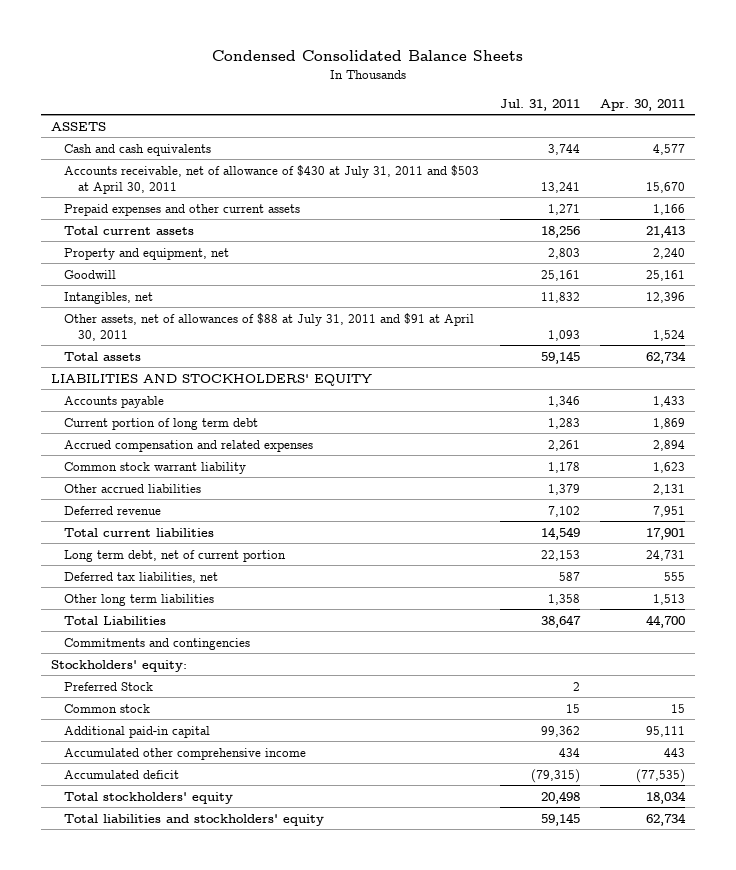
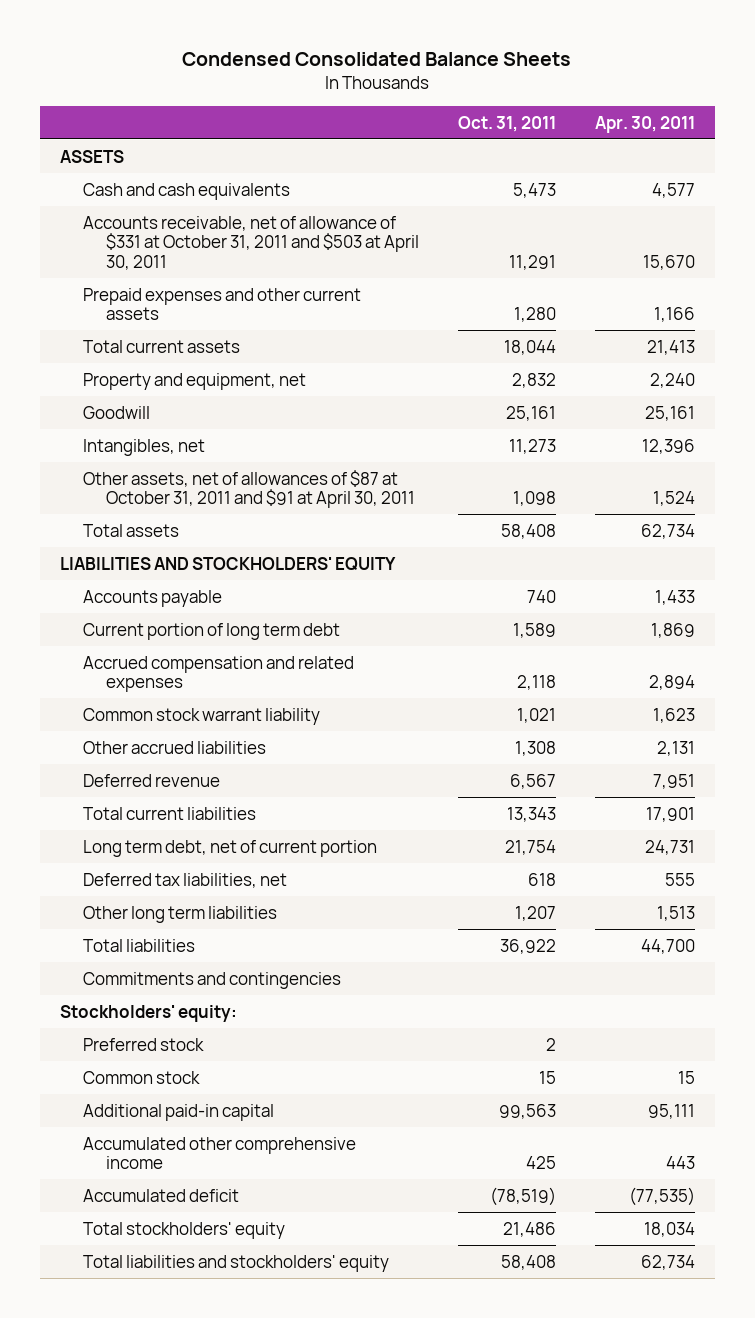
[499,98,580,111] Jul. 31, 2011 -> none
none -> [458,115,557,132] Oct. 31, 2011
[64,164,480,194] Accounts receivable, net of allowance of $430 at July 31, 2011 and $503 at April 30, 2011 -> [82,215,420,270] Accounts receivable, net of allowance of $331 at October 31, 2011 and $503 at April 30, 2011
[64,312,475,341] Other assets, net of allowances of $88 at July 31, 2011 and $91 at April 30, 2011 -> [82,469,416,509] Other assets, net of allowances of $87 at October 31, 2011 and $91 at April 30, 2011
[64,615,167,625] Total Liabilities -> [82,938,195,952] Total liabilities
[64,681,154,691] Preferred Stock -> [82,1037,204,1051] Preferred stock

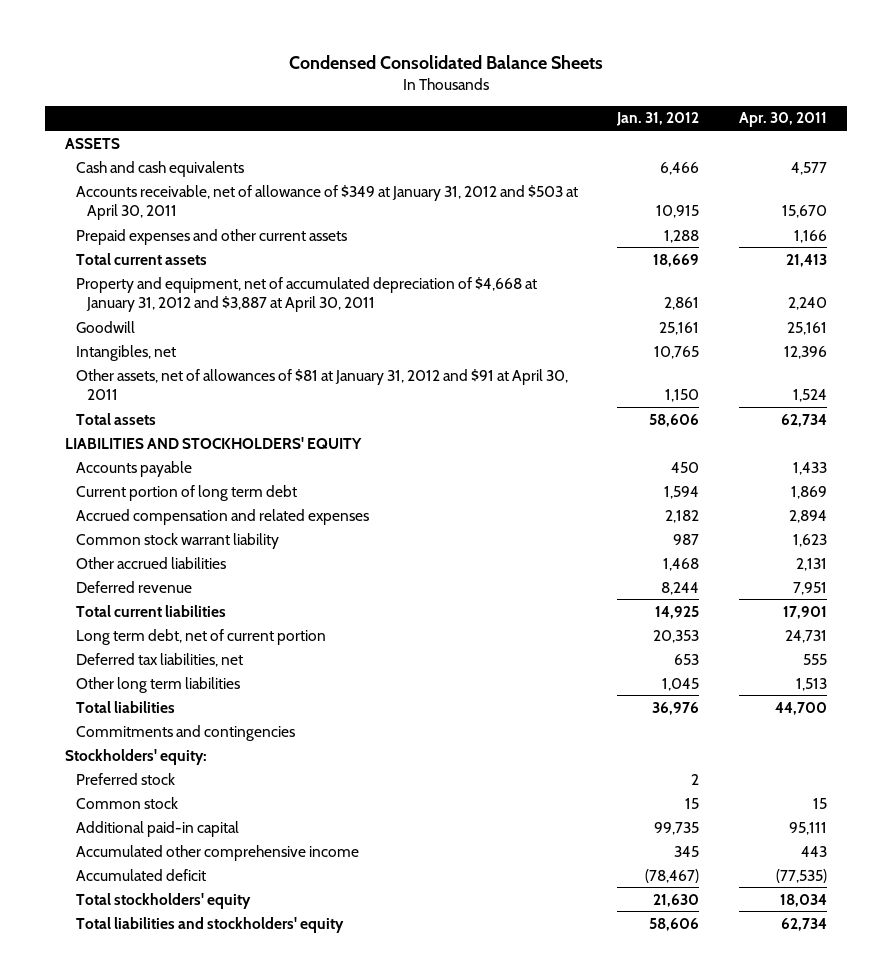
[458,115,557,132] Oct. 31, 2011 -> none
none -> [616,112,700,127] Jan. 31, 2012
[82,215,420,270] Accounts receivable, net of allowance of $331 at October 31, 2011 and $503 at April 30, 2011 -> [75,184,578,221] Accounts receivable, net of allowance of $349 at January 31, 2012 and $503 at April 30, 2011
[82,372,306,390] Property and equipment, net -> [75,276,537,313] Property and equipment, net of accumulated depreciation of $4,668 at January 31, 2012 and $3,887 at April 30, 2011
[82,469,416,509] Other assets, net of allowances of $87 at October 31, 2011 and $91 at April 30, 2011 -> [75,368,568,401] Other assets, net of allowances of $81 at January 31, 2012 and $91 at April 30, 2011

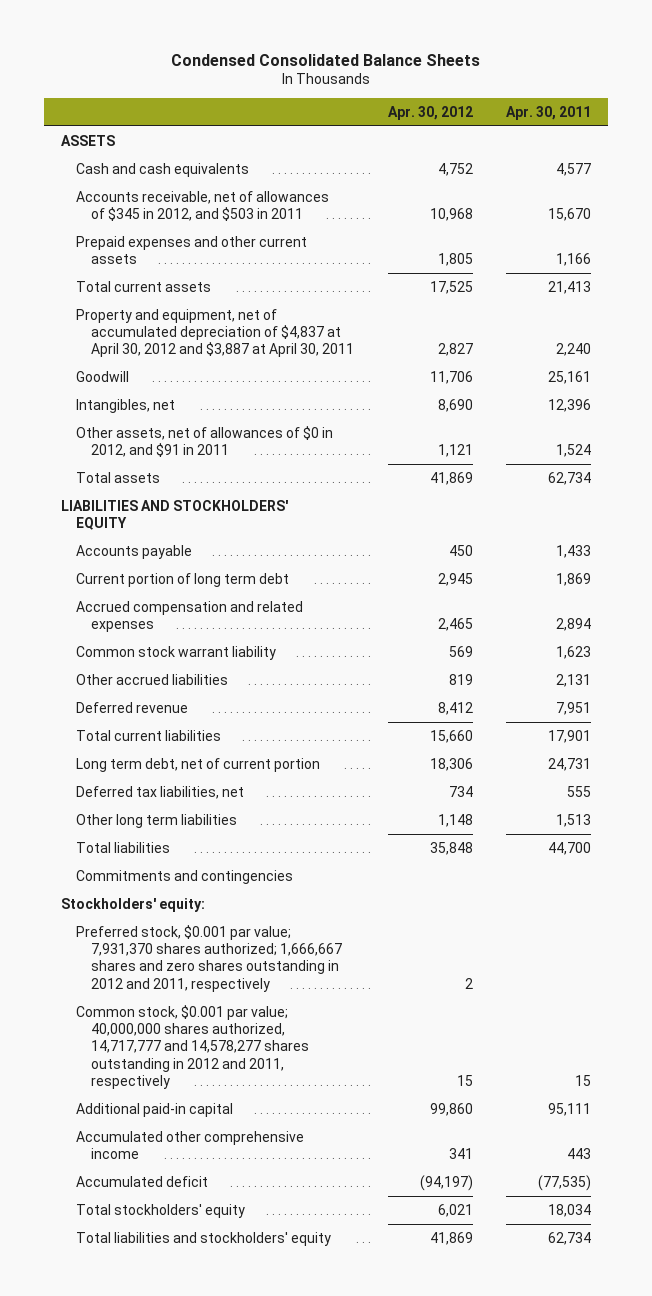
[616,112,700,127] Jan. 31, 2012 -> none
none -> [387,105,473,120] Apr. 30, 2012
[75,184,578,221] Accounts receivable, net of allowance of $349 at January 31, 2012 and $503 at April 30, 2011 -> [76,190,330,222] Accounts receivable, net of allowances of $345 in 2012, and $503 in 2011
[75,276,537,313] Property and equipment, net of accumulated depreciation of $4,668 at January 31, 2012 and $3,887 at April 30, 2011 -> [76,308,355,358] Property and equipment, net of accumulated depreciation of $4,837 at April 30, 2012 and $3,887 at April 30, 2011
[75,368,568,401] Other assets, net of allowances of $81 at January 31, 2012 and $91 at April 30, 2011 -> [76,425,334,458] Other assets, net of allowances of $0 in 2012, and $91 in 2011
[75,772,175,785] Preferred stock -> [76,924,343,992] Preferred stock, $0.001 par value; 7,931,370 shares authorized; 1,666,667 shares and zero shares outstanding in 2012 and 2011, respectively
[75,796,178,809] Common stock -> [76,1004,310,1090] Common stock, $0.001 par value; 40,000,000 shares authorized, 14,717,777 and 14,578,277 shares outstanding in 2012 and 2011, respectively

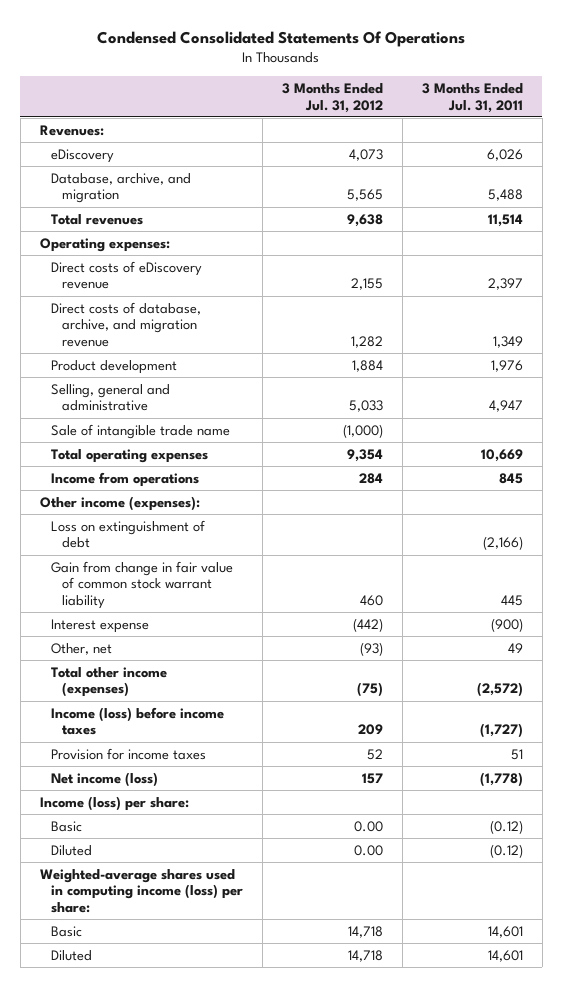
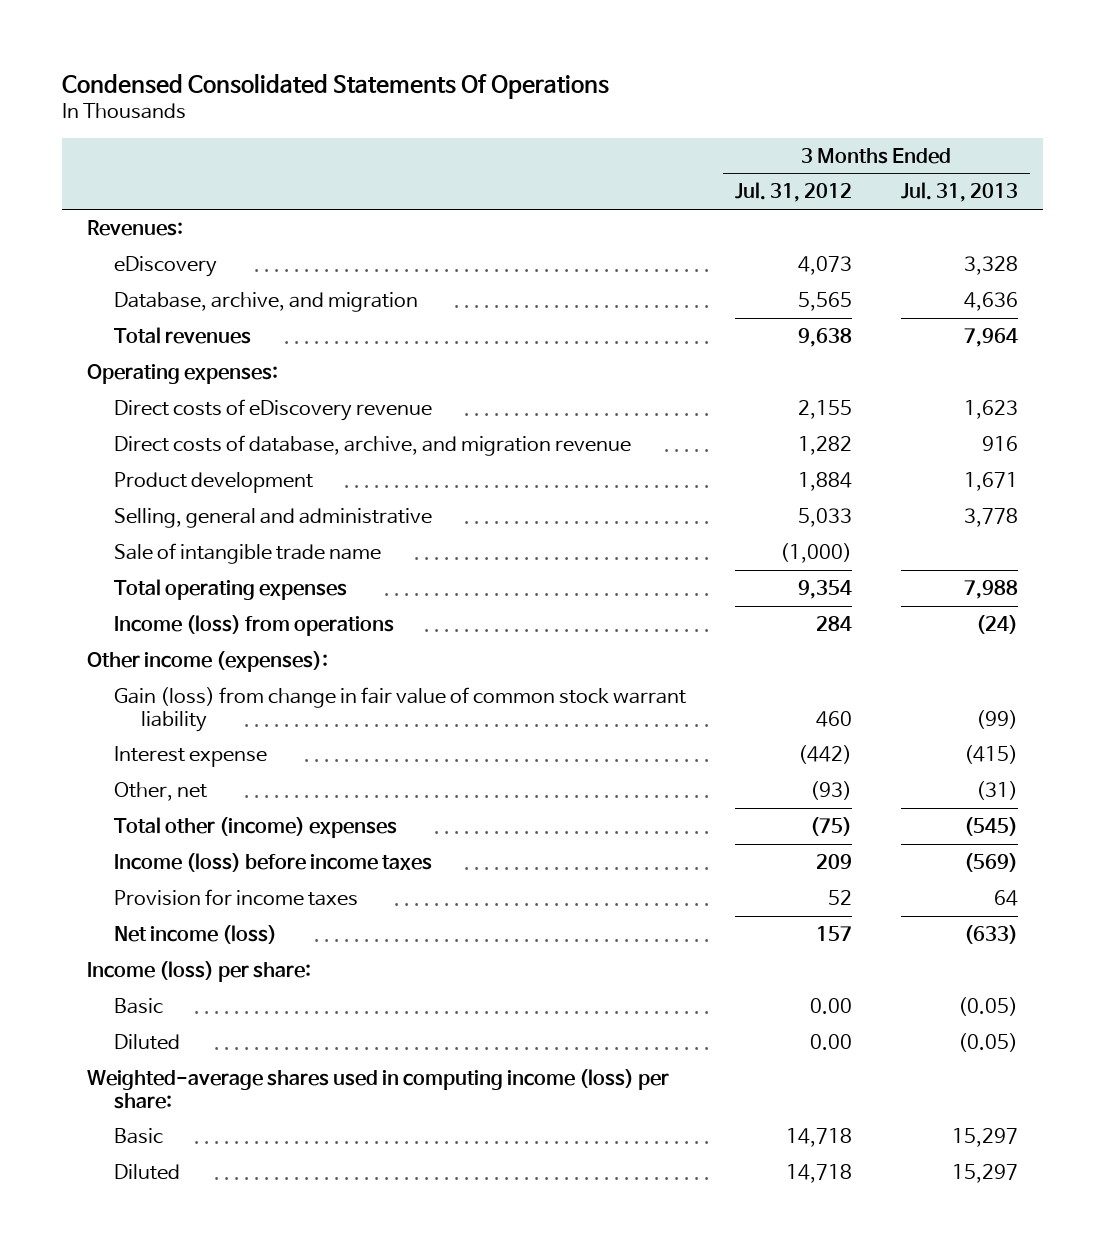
[421,83,523,113] 3 Months Ended Jul. 31, 2011 -> none
none -> [901,182,1019,203] Jul. 31, 2013
[51,471,200,487] Income from operations -> [113,614,394,636] Income (loss) from operations
[51,519,206,549] Loss on extinguishment of debt -> none
[51,560,234,610] Gain from change in fair value of common stock warrant liability -> [113,686,686,732] Gain (loss) from change in fair value of common stock warrant liability
[51,666,168,698] Total other income (expenses) -> [113,816,397,838] Total other (income) expenses

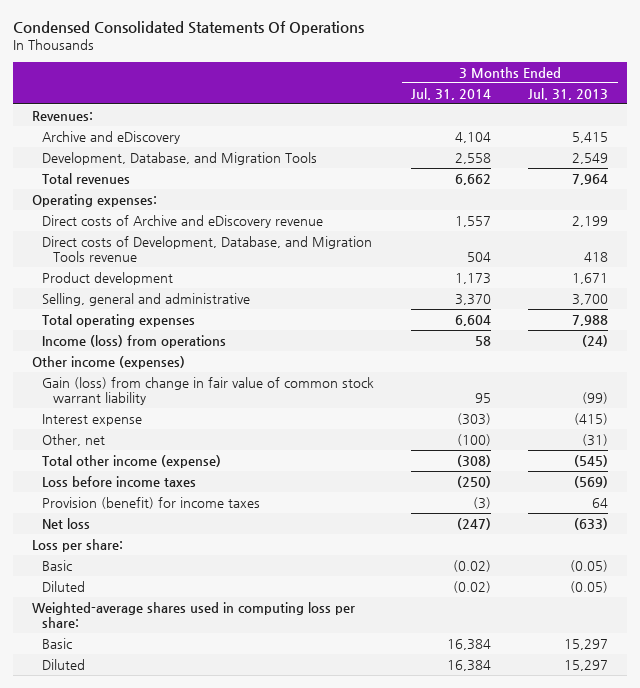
[734,182,852,203] Jul. 31, 2012 -> none
none -> [411,87,492,100] Jul. 31, 2014
[113,255,217,277] eDiscovery -> [42,130,181,144] Archive and eDiscovery
[964,255,1019,275] 3,328 -> [572,131,609,143] 5,415
[113,291,418,312] Database, archive, and migration -> [42,151,318,165] Development, Database, and Migration Tools
[964,291,1019,311] 4,636 -> [572,152,609,164] 2,549
[113,398,432,421] Direct costs of eDiscovery revenue -> [42,214,324,228] Direct costs of Archive and eDiscovery revenue
[964,399,1019,419] 1,623 -> [572,215,609,227] 2,199
[113,434,631,456] Direct costs of database, archive, and migration revenue -> [42,235,373,262] Direct costs of Development, Database, and Migration Tools revenue
[982,435,1019,451] 916 -> [584,251,609,262] 418
[113,542,381,564] Sale of intangible trade name -> none
[964,507,1019,527] 3,778 -> [572,293,609,305] 3,700
[86,650,328,672] Other income (expenses): -> [31,355,185,369] Other income (expenses)
[113,816,397,838] Total other (income) expenses -> [42,454,222,468] Total other income (expense)
[113,852,432,872] Income (loss) before income taxes -> [42,475,197,487] Loss before income taxes
[113,888,358,906] Provision for income taxes -> [42,496,261,509] Provision (benefit) for income taxes
[113,924,277,944] Net income (loss) -> [42,517,91,529] Net loss
[86,960,311,982] Income (loss) per share: -> [31,538,123,552] Loss per share:
[86,1068,669,1109] Weighted-average shares used in computing income (loss) per share: -> [31,601,355,628] Weighted-average shares used in computing loss per share:

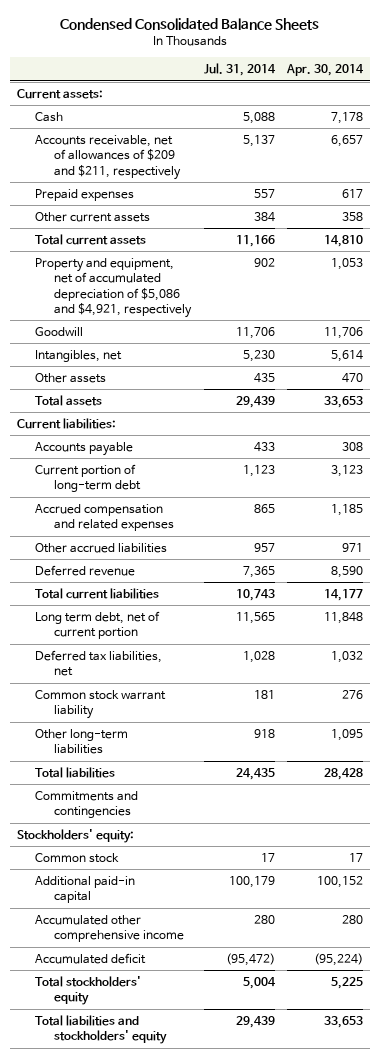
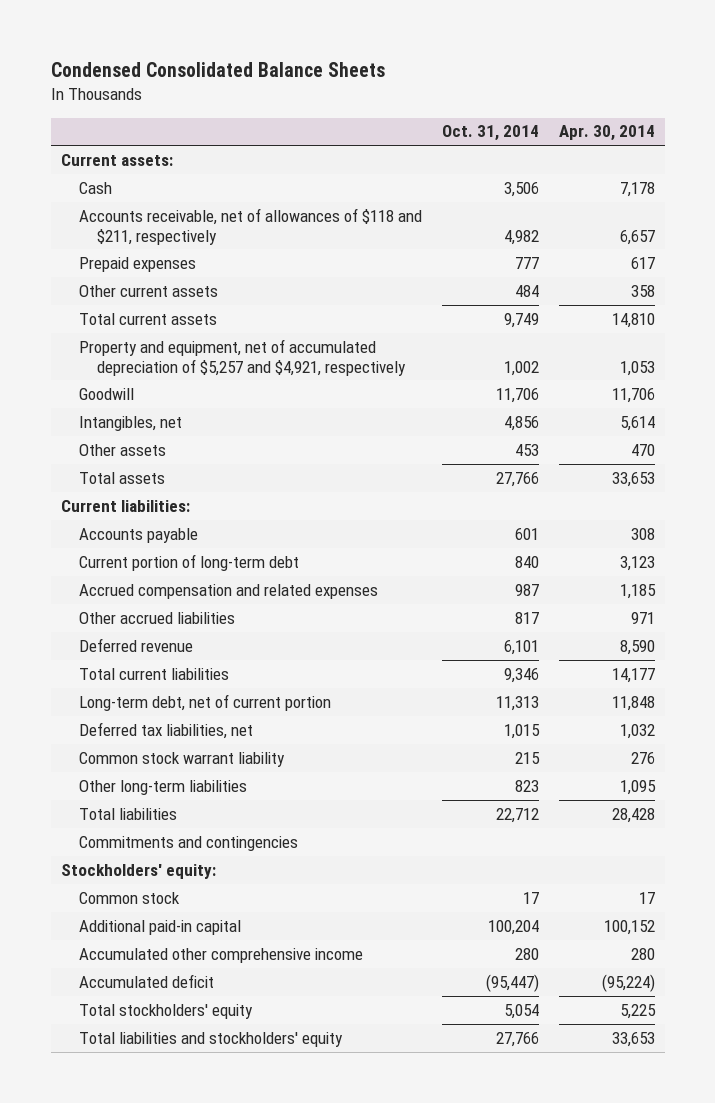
[203,63,276,77] Jul. 31, 2014 -> none
none -> [441,125,539,142] Oct. 31, 2014
[35,135,182,180] Accounts receivable, net of allowances of $209 and $211, respectively -> [78,207,422,245] Accounts receivable, net of allowances of $118 and $211, respectively
[35,258,193,319] Property and equipment, net of accumulated depreciation of $5,086 and $4,921, respectively -> [78,338,406,376] Property and equipment, net of accumulated depreciation of $5,257 and $4,921, respectively
[35,611,161,640] Long term debt, net of current portion -> [78,693,331,711] Long-term debt, net of current portion

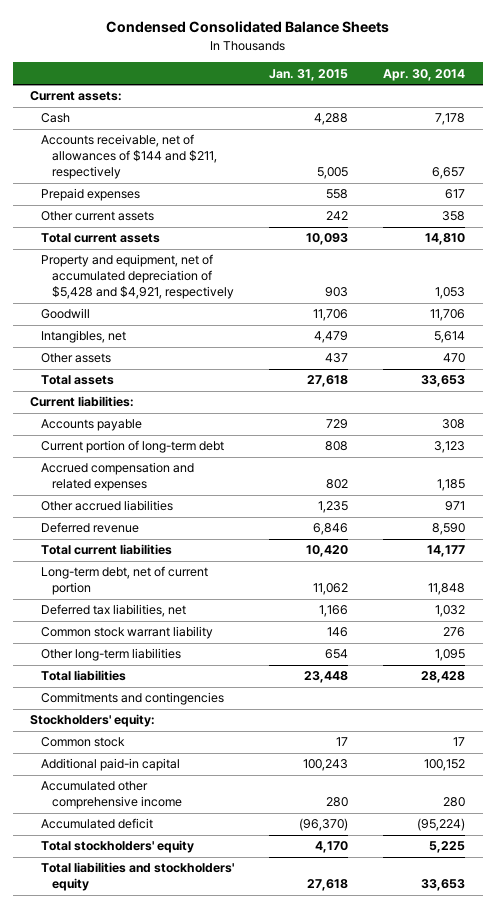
[441,125,539,142] Oct. 31, 2014 -> none
none -> [269,68,349,81] Jan. 31, 2015
[78,207,422,245] Accounts receivable, net of allowances of $118 and $211, respectively -> [41,134,218,180] Accounts receivable, net of allowances of $144 and $211, respectively
[78,338,406,376] Property and equipment, net of accumulated depreciation of $5,257 and $4,921, respectively -> [41,254,235,300] Property and equipment, net of accumulated depreciation of $5,428 and $4,921, respectively

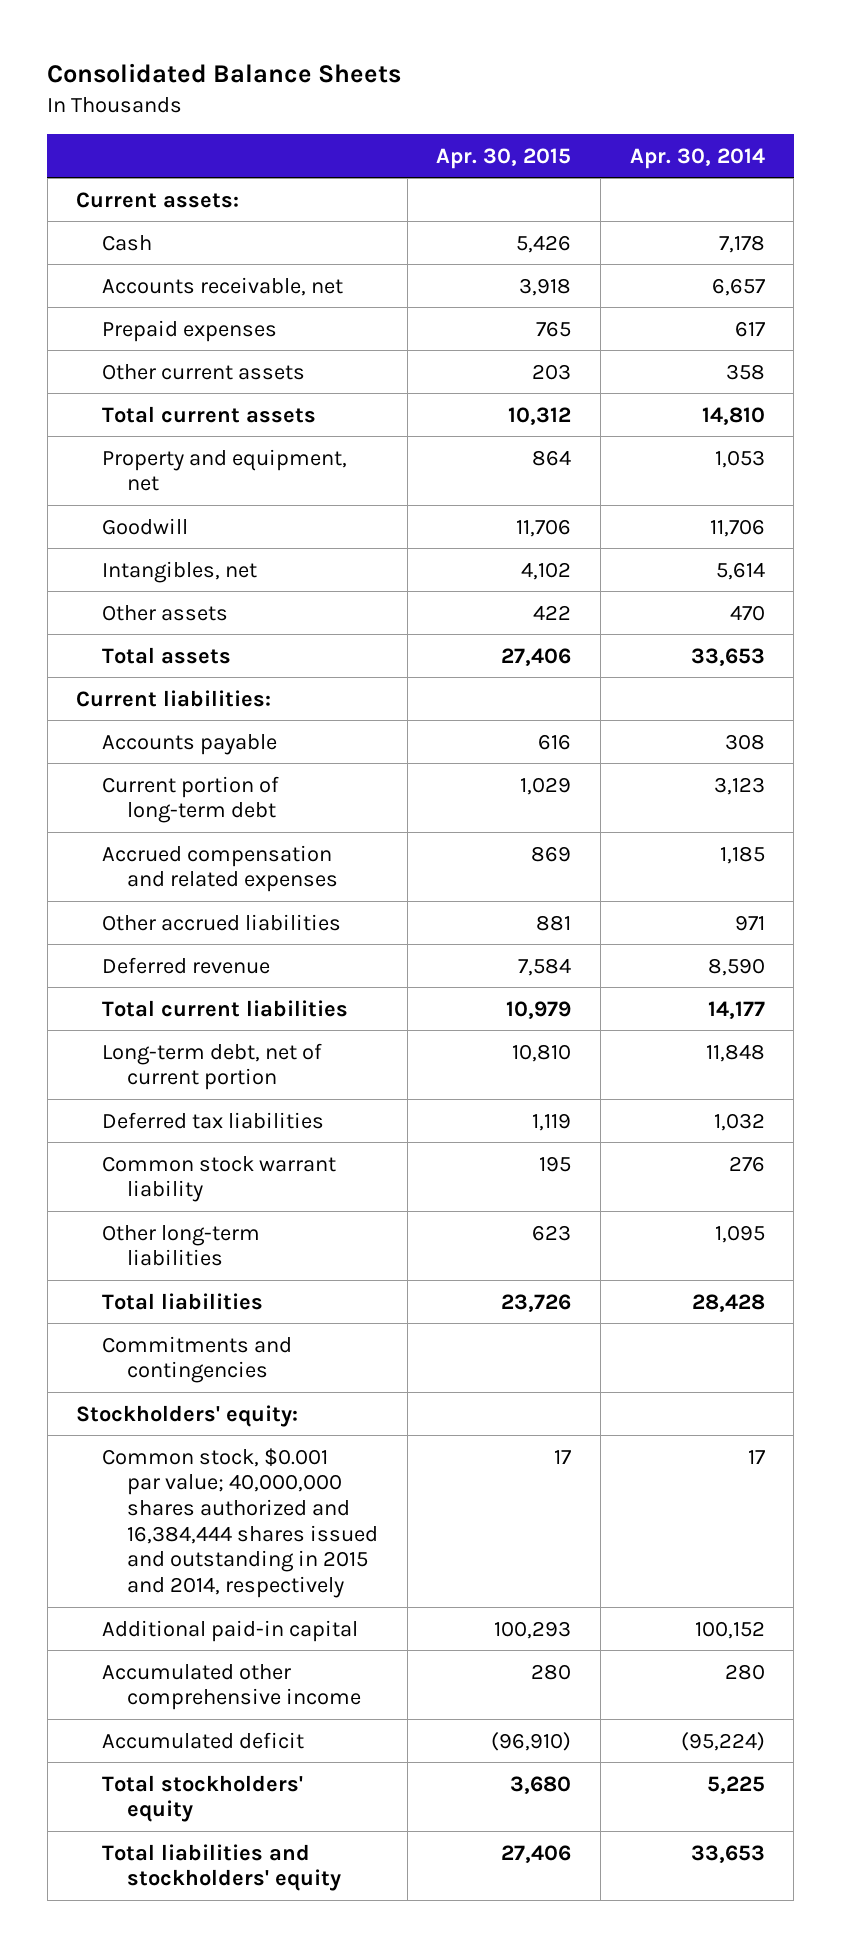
[105,21,389,34] Condensed Consolidated Balance Sheets -> [47,62,402,83] Consolidated Balance Sheets
[269,68,349,81] Jan. 31, 2015 -> none
none -> [436,147,572,169] Apr. 30, 2015
[41,134,218,180] Accounts receivable, net of allowances of $144 and $211, respectively -> [101,276,343,296] Accounts receivable, net
[41,254,235,300] Property and equipment, net of accumulated depreciation of $5,428 and $4,921, respectively -> [101,448,347,492] Property and equipment, net
[41,604,187,618] Deferred tax liabilities, net -> [101,1111,324,1129] Deferred tax liabilities
[41,737,126,748] Common stock -> [101,1447,379,1599] Common stock, $0.001 par value; 40,000,000 shares authorized and 16,384,444 shares issued and outstanding in 2015 and 2014, respectively

